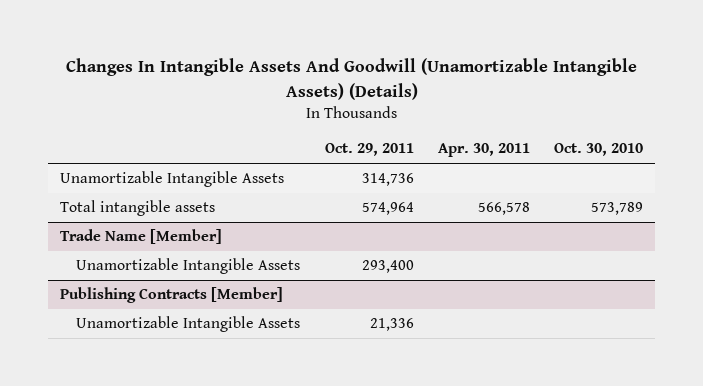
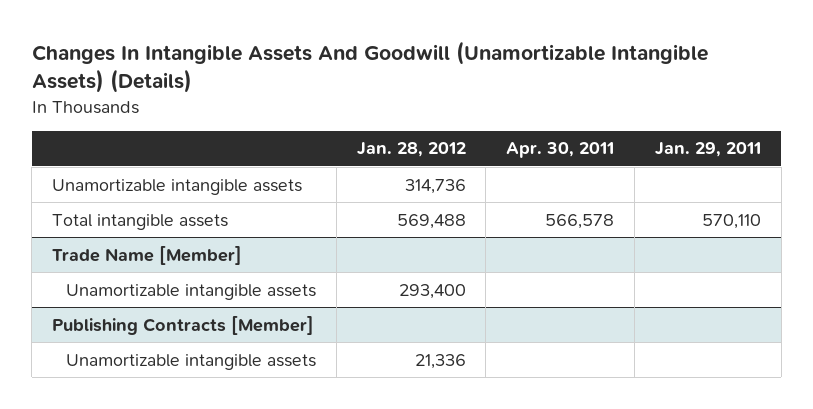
[324,143,414,157] Oct. 29, 2011 -> none
[554,143,644,157] Oct. 30, 2010 -> none
none -> [356,142,466,158] Jan. 28, 2012
none -> [654,142,761,158] Jan. 29, 2011
[60,171,285,188] Unamortizable Intangible Assets -> [51,178,302,195] Unamortizable intangible assets
[76,258,301,275] Unamortizable Intangible Assets -> [66,283,317,300] Unamortizable intangible assets
[76,316,301,333] Unamortizable Intangible Assets -> [66,353,317,370] Unamortizable intangible assets

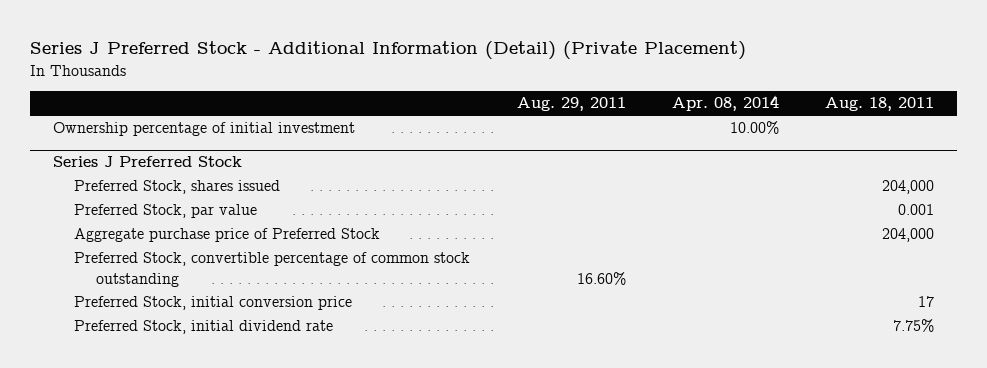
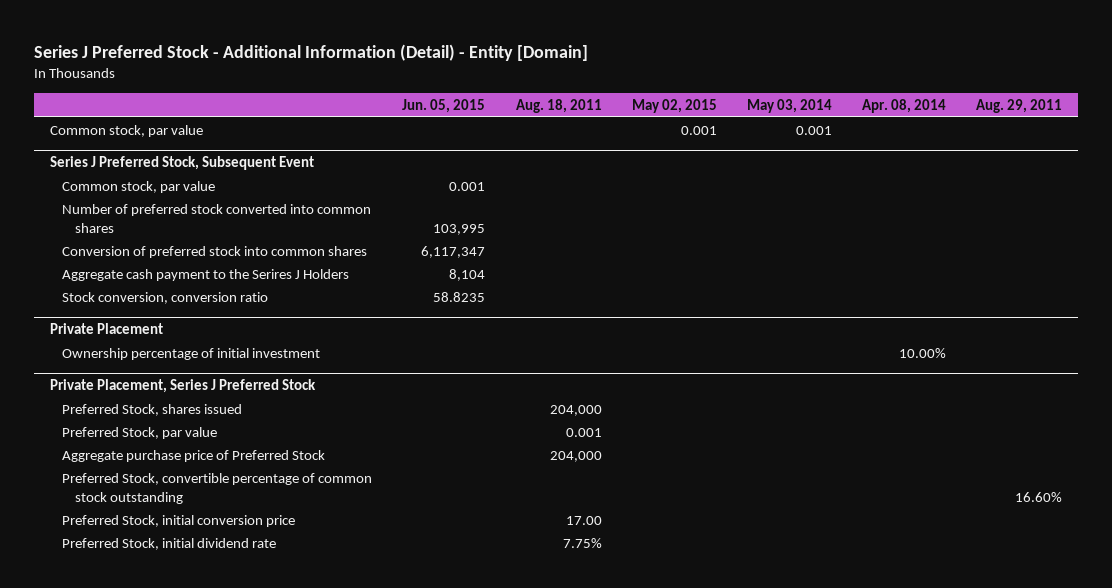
[30,41,747,61] Series J Preferred Stock - Additional Information (Detail) (Private Placement) -> [34,43,589,61] Series J Preferred Stock - Additional Information (Detail) - Entity [Domain]
none -> [402,98,486,113] Jun. 05, 2015
none -> [631,98,717,113] May 02, 2015
none -> [746,98,832,113] May 03, 2014
[53,122,356,137] Ownership percentage of initial investment -> none
none -> [49,124,203,137] Common stock, par value
none -> [49,156,314,171] Series J Preferred Stock, Subsequent Event
none -> [62,180,216,193] Common stock, par value
none -> [62,203,372,233] Number of preferred stock converted into common shares
none -> [62,245,368,258] Conversion of preferred stock into common shares
none -> [62,268,350,281] Aggregate cash payment to the Serires J Holders
none -> [62,291,269,304] Stock conversion, conversion ratio
none -> [49,323,163,335] Private Placement
none -> [62,347,321,360] Ownership percentage of initial investment
[53,156,243,168] Series J Preferred Stock -> [49,379,316,394] Private Placement, Series J Preferred Stock
[917,296,934,308] 17 -> [565,515,602,525] 17.00

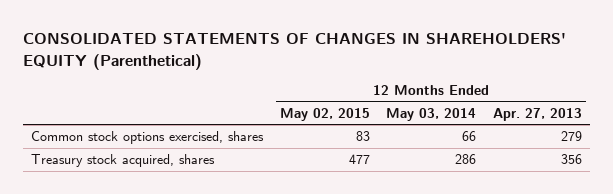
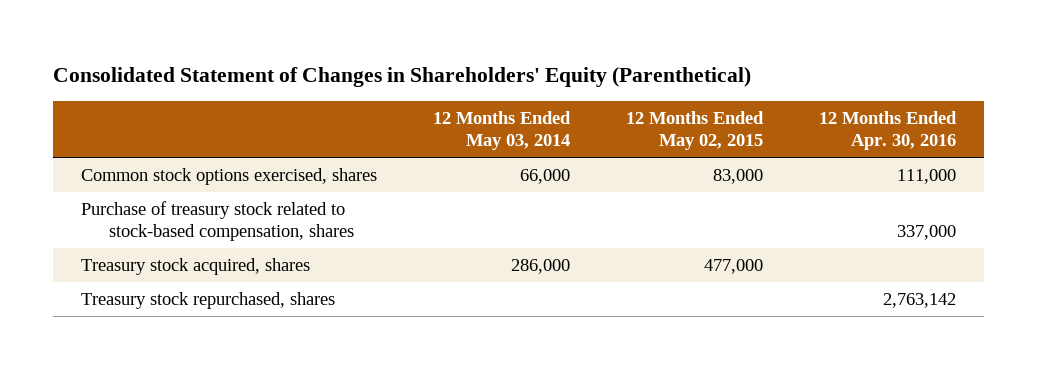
[23,33,567,70] CONSOLIDATED STATEMENTS OF CHANGES IN SHAREHOLDERS' EQUITY (Parenthetical) -> [53,67,752,88] Consolidated Statement of Changes in Shareholders' Equity (Parenthetical)
[492,107,582,121] Apr. 27, 2013 -> none
none -> [818,111,957,151] 12 Months Ended Apr. 30, 2016
[355,131,370,142] 83 -> [712,169,763,185] 83,000
[462,131,477,142] 66 -> [519,169,570,185] 66,000
none -> [81,201,355,242] Purchase of treasury stock related to stock-based compensation, shares
[348,154,370,165] 477 -> [703,259,763,275] 477,000
[455,154,477,165] 286 -> [510,259,570,275] 286,000
none -> [81,292,336,310] Treasury stock repurchased, shares

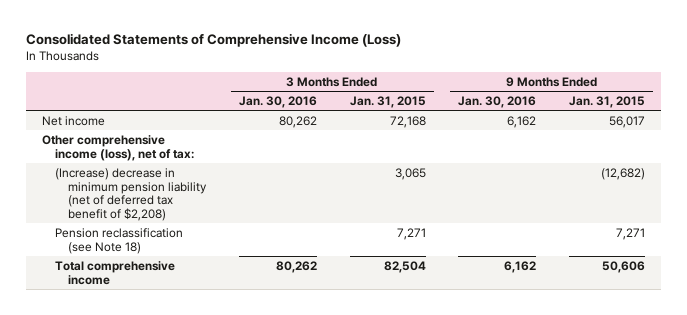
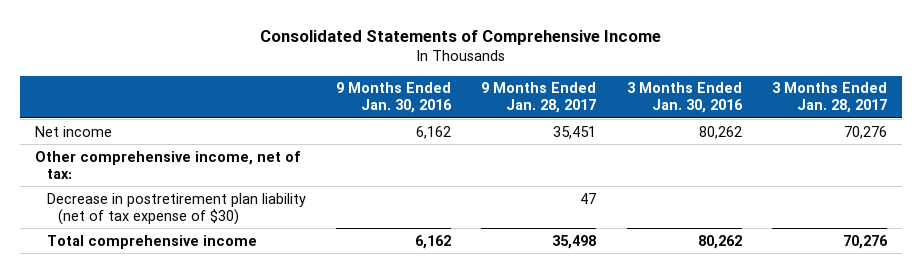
[26,33,402,48] Consolidated Statements of Comprehensive Income (Loss) -> [259,30,661,46] Consolidated Statements of Comprehensive Income
[349,95,426,108] Jan. 31, 2015 -> none
[568,95,645,108] Jan. 31, 2015 -> none
none -> [481,82,597,114] 9 Months Ended Jan. 28, 2017
none -> [771,82,887,114] 3 Months Ended Jan. 28, 2017
[55,227,184,254] Pension reclassification (see Note 18) -> none
[42,134,195,161] Other comprehensive income (loss), net of tax: -> [35,150,301,179] Other comprehensive income, net of tax:
[55,167,208,222] (Increase) decrease in minimum pension liability (net of deferred tax benefit of $2,208) -> [46,192,306,225] Decrease in postretirement plan liability (net of tax expense of $30)

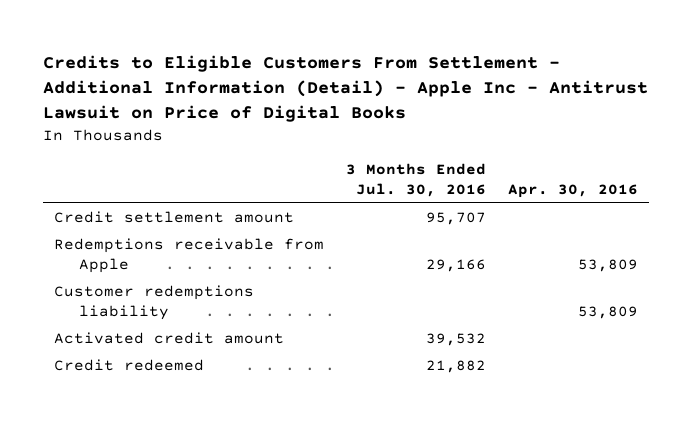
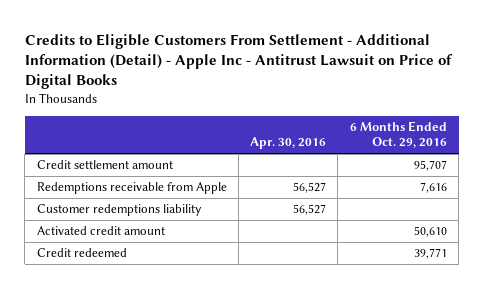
[345,163,486,198] 3 Months Ended Jul. 30, 2016 -> none
none -> [349,121,447,149] 6 Months Ended Oct. 29, 2016
[577,259,638,273] 53,809 -> [293,182,327,194] 56,527
[577,306,638,320] 53,809 -> [293,204,327,216] 56,527

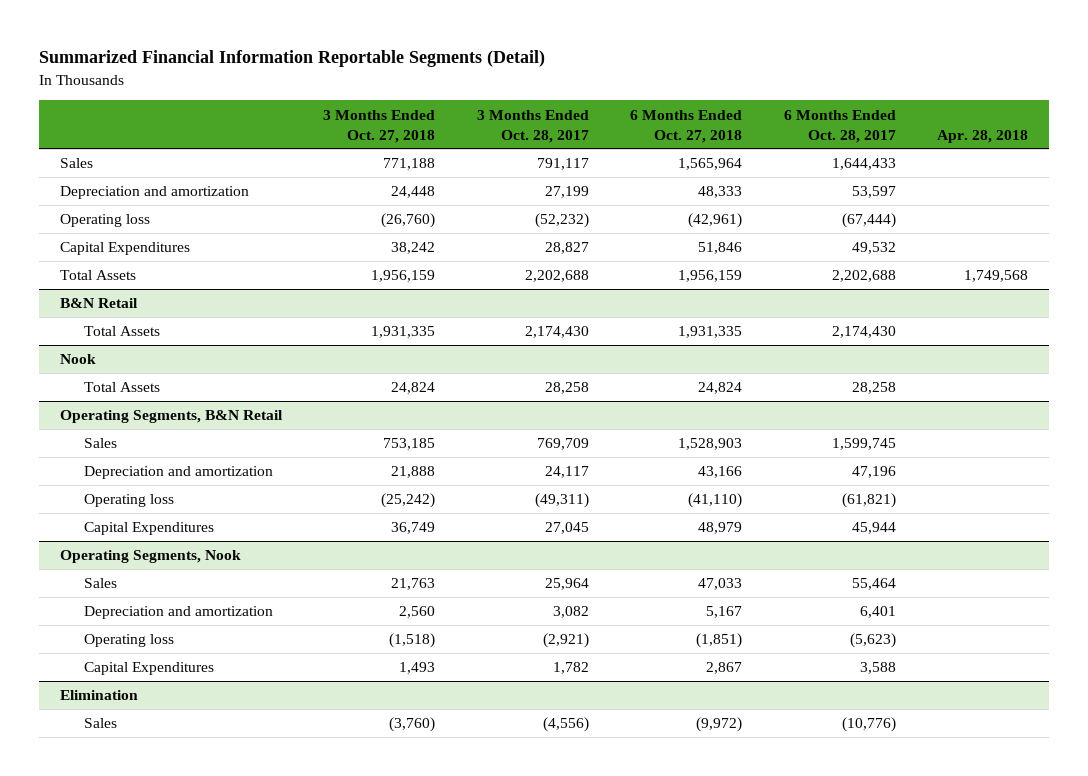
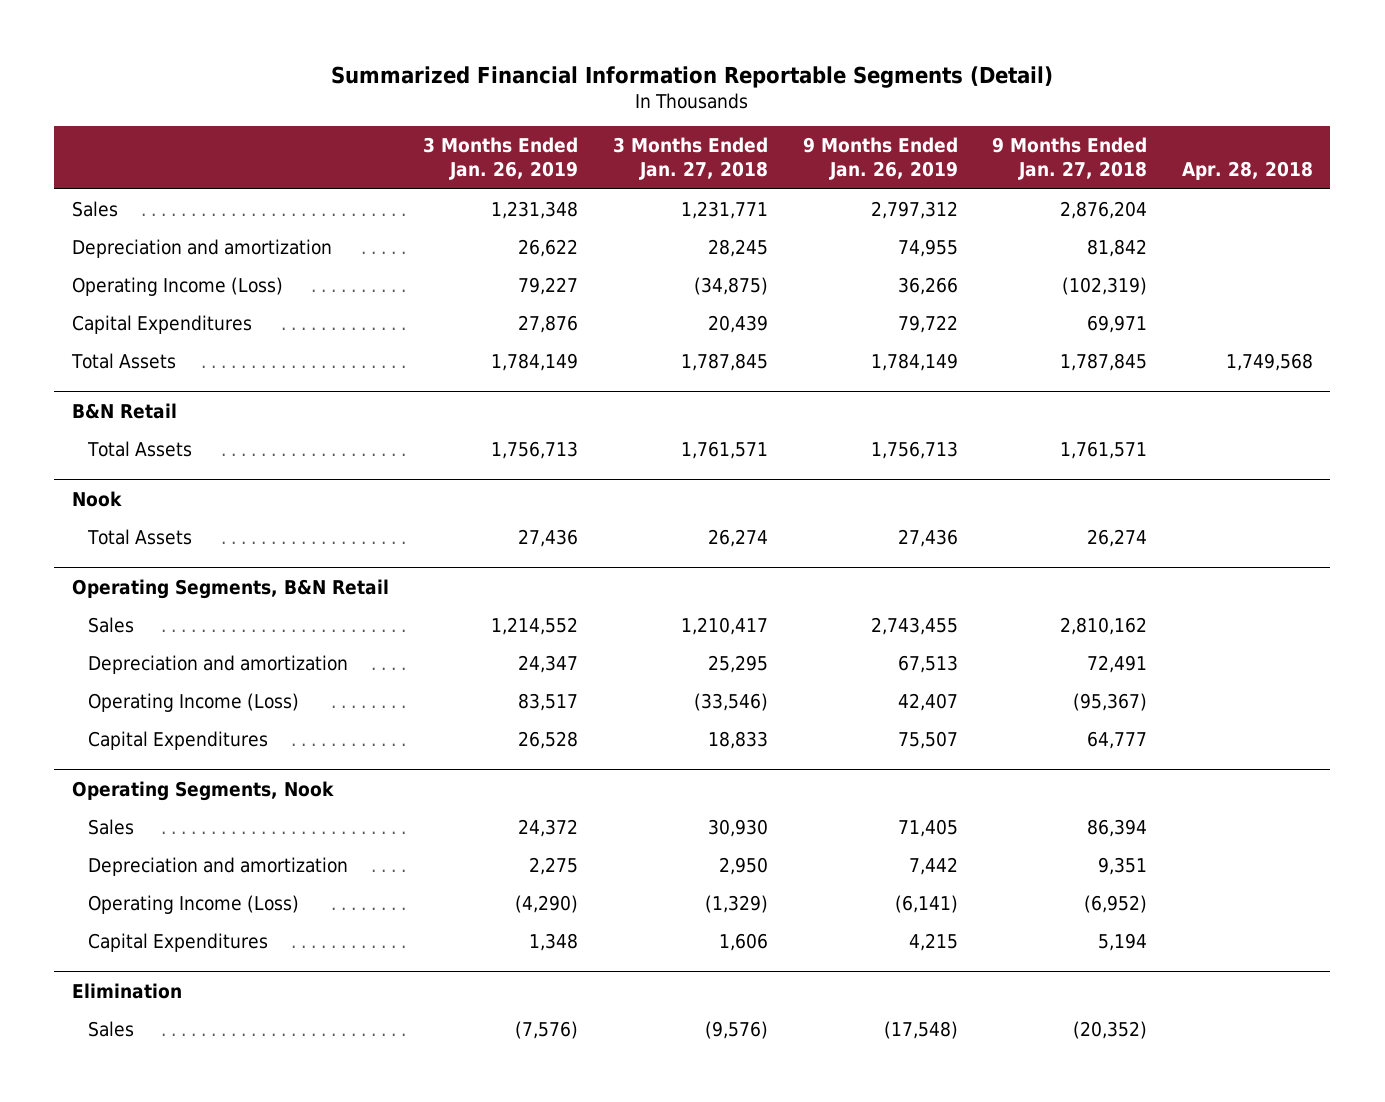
[323,109,436,143] 3 Months Ended Oct. 27, 2018 -> none
[476,109,589,143] 3 Months Ended Oct. 28, 2017 -> none
[630,109,743,143] 6 Months Ended Oct. 27, 2018 -> none
[783,109,896,143] 6 Months Ended Oct. 28, 2017 -> none
none -> [423,137,579,181] 3 Months Ended Jan. 26, 2019
none -> [613,137,769,181] 3 Months Ended Jan. 27, 2018
none -> [802,137,958,181] 9 Months Ended Jan. 26, 2019
none -> [992,137,1148,181] 9 Months Ended Jan. 27, 2018
[59,214,150,228] Operating loss -> [71,276,283,296] Operating Income (Loss)
[84,494,175,508] Operating loss -> [88,692,300,712] Operating Income (Loss)
[84,634,175,648] Operating loss -> [88,894,300,914] Operating Income (Loss)

